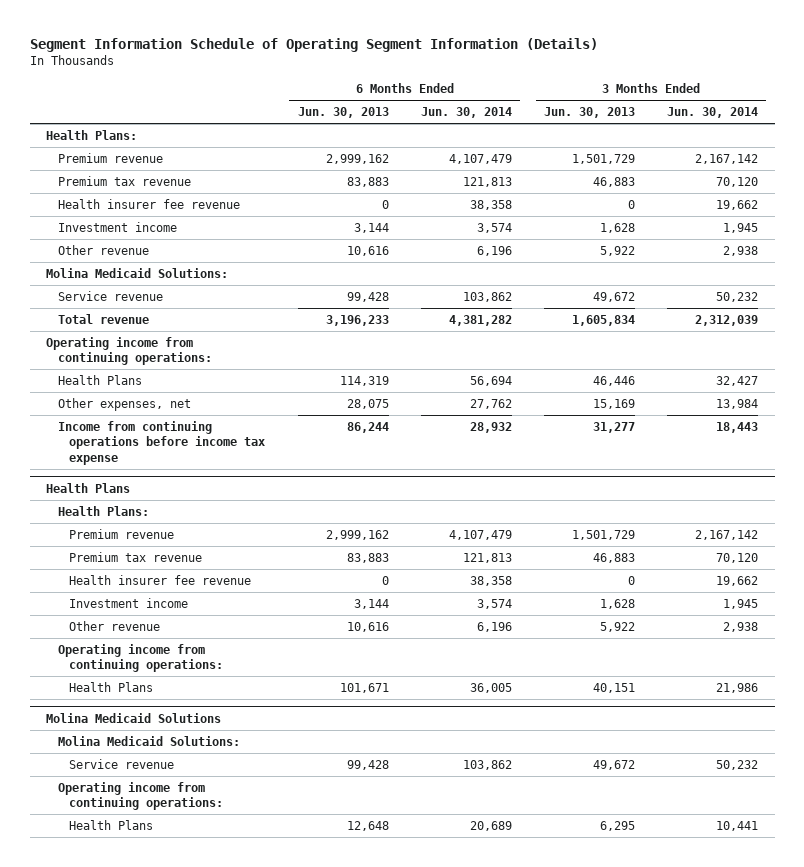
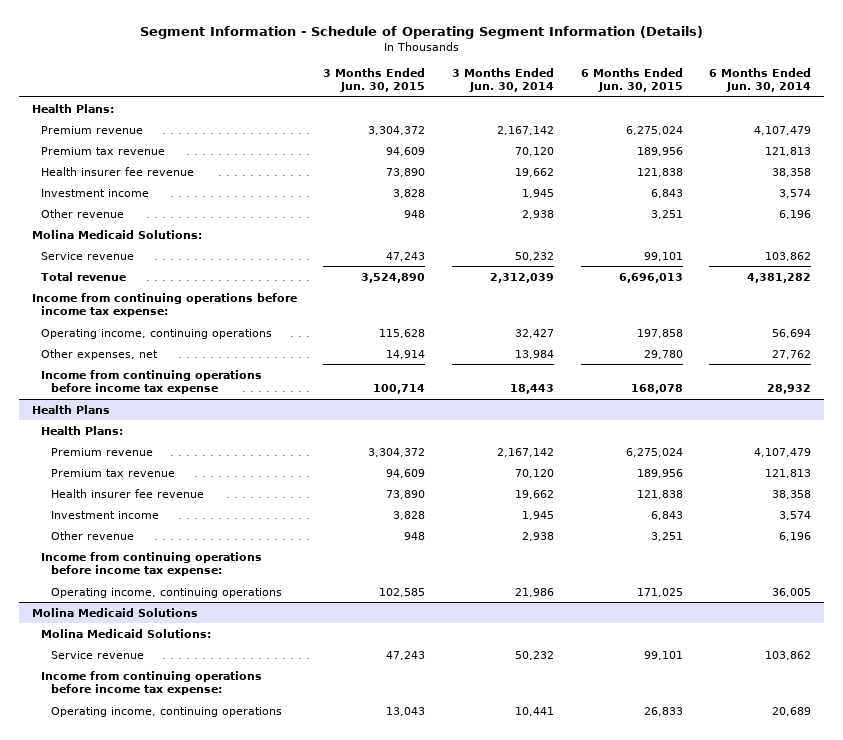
[29,37,598,52] Segment Information Schedule of Operating Segment Information (Details) -> [139,25,703,39] Segment Information - Schedule of Operating Segment Information (Details)
[297,107,389,119] Jun. 30, 2013 -> none
[544,107,636,119] Jun. 30, 2013 -> none
none -> [323,67,426,93] 3 Months Ended Jun. 30, 2015
none -> [580,67,683,93] 6 Months Ended Jun. 30, 2015
[46,336,212,366] Operating income from continuing operations: -> [31,292,297,318] Income from continuing operations before income tax expense:
[57,374,142,385] Health Plans -> [41,328,273,339] Operating income, continuing operations
[57,643,224,673] Operating income from continuing operations: -> [41,551,263,577] Income from continuing operations before income tax expense:
[69,681,154,692] Health Plans -> [50,587,282,598] Operating income, continuing operations
[57,781,224,811] Operating income from continuing operations: -> [41,670,263,696] Income from continuing operations before income tax expense:
[69,819,154,830] Health Plans -> [50,706,282,717] Operating income, continuing operations

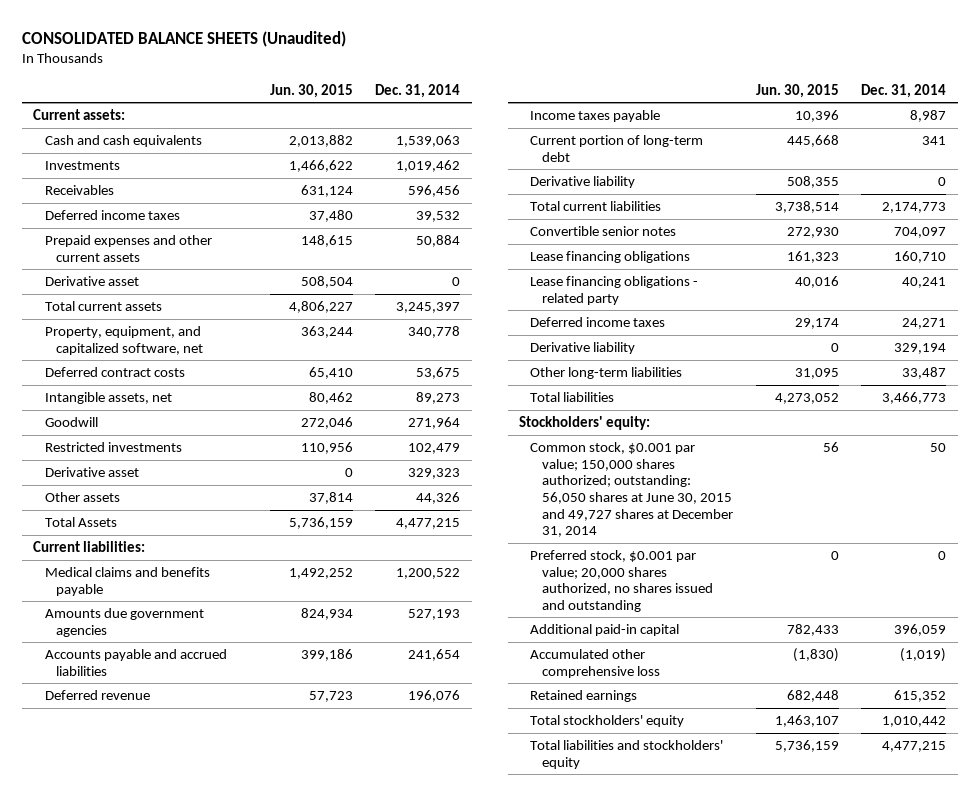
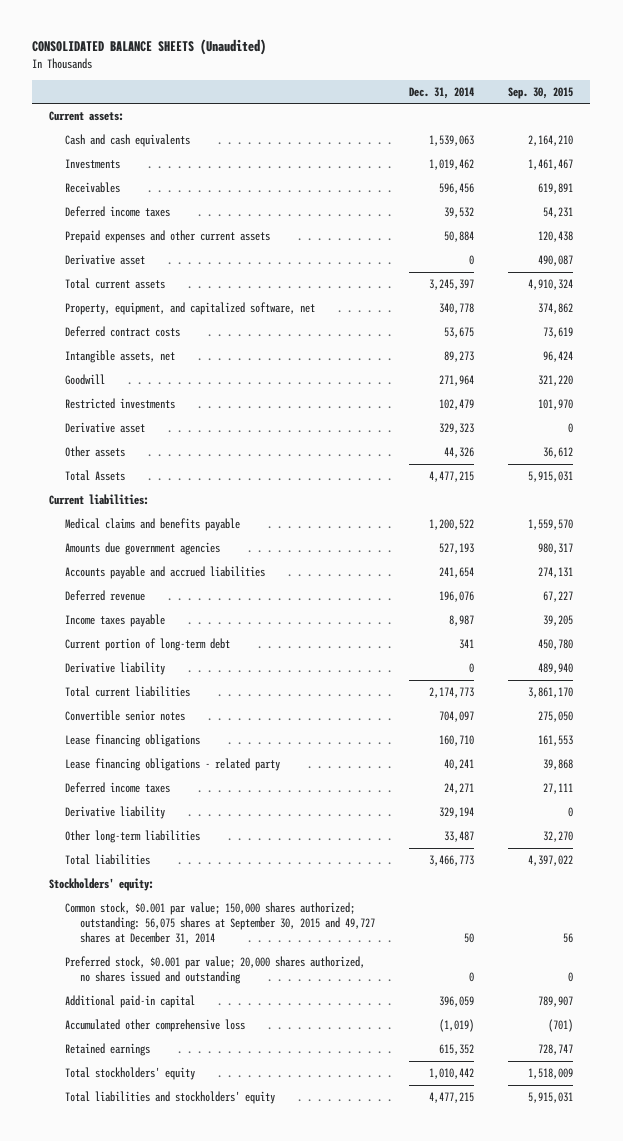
[269,83,353,98] Jun. 30, 2015 -> none
none -> [508,86,574,99] Sep. 30, 2015
[530,441,733,538] Common stock, $0.001 par value; 150,000 shares authorized; outstanding: 56,050 shares at June 30, 2015 and 49,727 shares at December 31, 2014 -> [64,902,376,945] Common stock, $0.001 par value; 150,000 shares authorized; outstanding: 56,075 shares at September 30, 2015 and 49,727 shares at December 31, 2014

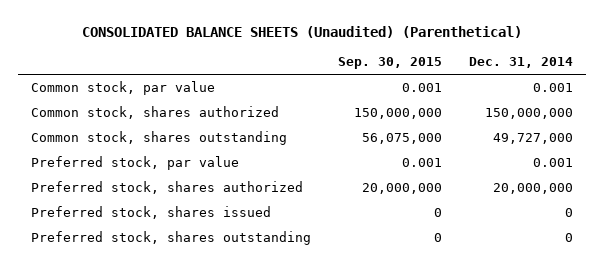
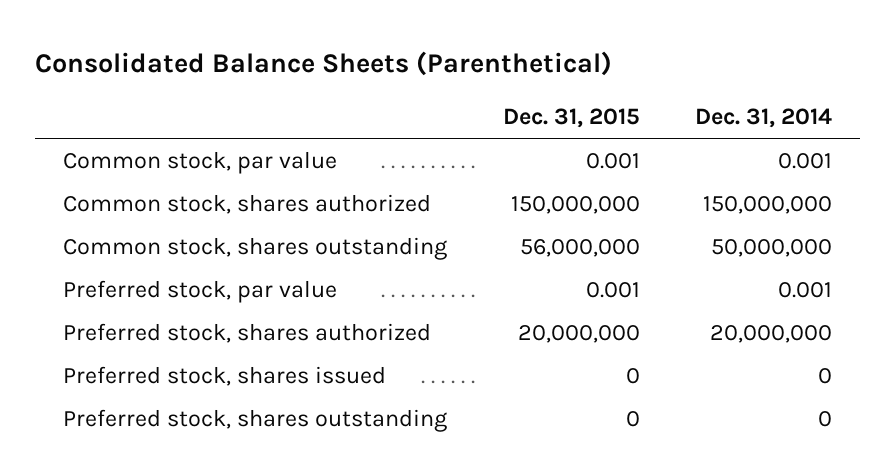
[82,26,523,39] CONSOLIDATED BALANCE SHEETS (Unaudited) (Parenthetical) -> [35,50,613,76] Consolidated Balance Sheets (Parenthetical)
[338,57,443,70] Sep. 30, 2015 -> none
none -> [502,108,640,129] Dec. 31, 2015
[492,132,573,144] 49,727,000 -> [711,239,833,258] 50,000,000

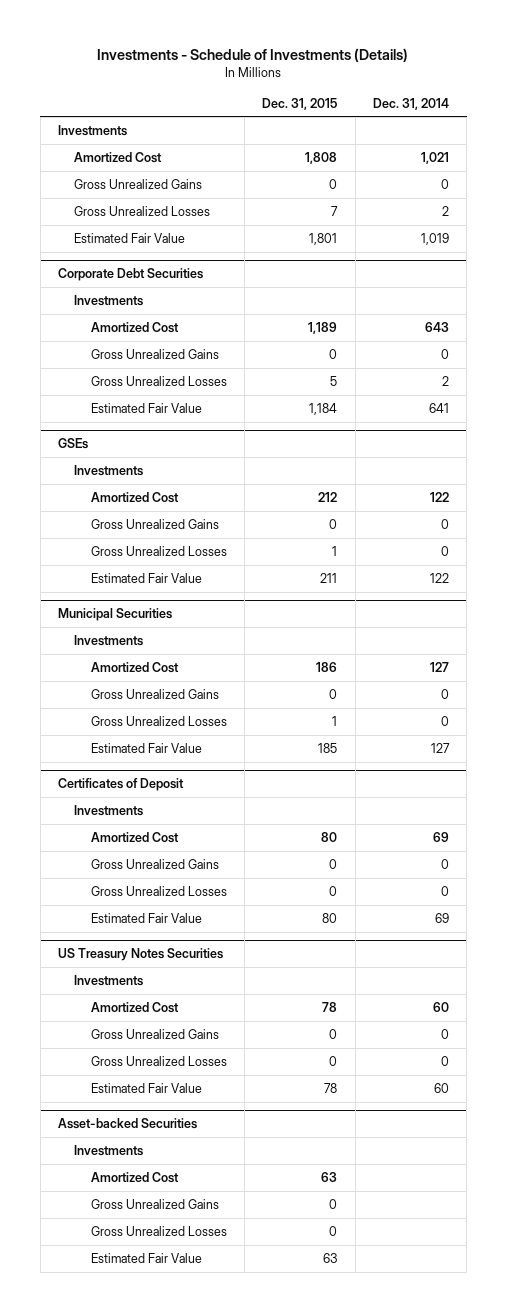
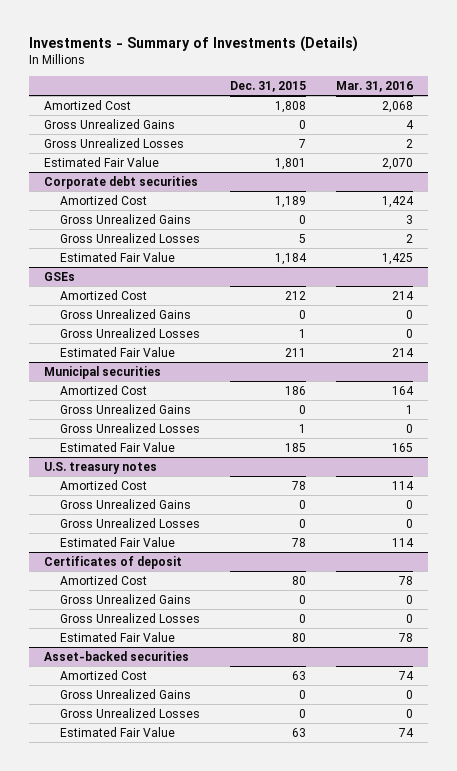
[97,48,409,63] Investments - Schedule of Investments (Details) -> [29,35,359,52] Investments - Summary of Investments (Details)
[372,97,449,110] Dec. 31, 2014 -> none
none -> [336,81,414,93] Mar. 31, 2016
[58,124,128,136] Investments -> none
[74,294,144,306] Investments -> none
[58,268,204,282] Corporate Debt Securities -> [44,175,199,189] Corporate debt securities
[74,464,144,476] Investments -> none
[74,634,144,646] Investments -> none
[58,608,173,622] Municipal Securities -> [44,365,162,379] Municipal securities
[58,778,185,792] Certificates of Deposit -> none
[74,804,144,816] Investments -> none
[90,831,179,843] Amortized Cost -> none
[90,858,219,869] Gross Unrealized Gains -> none
[90,885,227,896] Gross Unrealized Losses -> none
[90,912,202,923] Estimated Fair Value -> none
[74,974,144,986] Investments -> none
[58,948,224,962] US Treasury Notes Securities -> [44,461,158,474] U.S. treasury notes
[74,1144,144,1156] Investments -> none
none -> [44,555,183,569] Certificates of deposit
none -> [60,574,148,585] Amortized Cost
none -> [60,593,192,604] Gross Unrealized Gains
none -> [60,612,201,623] Gross Unrealized Losses
none -> [60,631,176,642] Estimated Fair Value
[58,1118,198,1130] Asset-backed Securities -> [44,650,190,661] Asset-backed securities

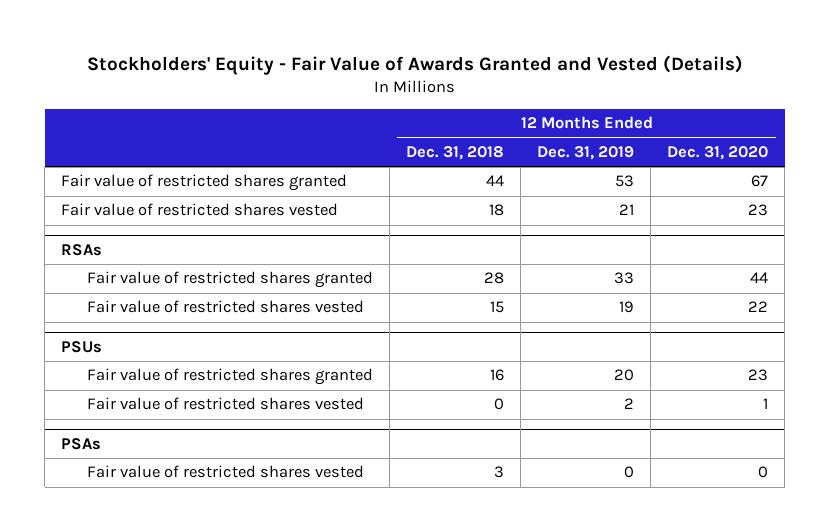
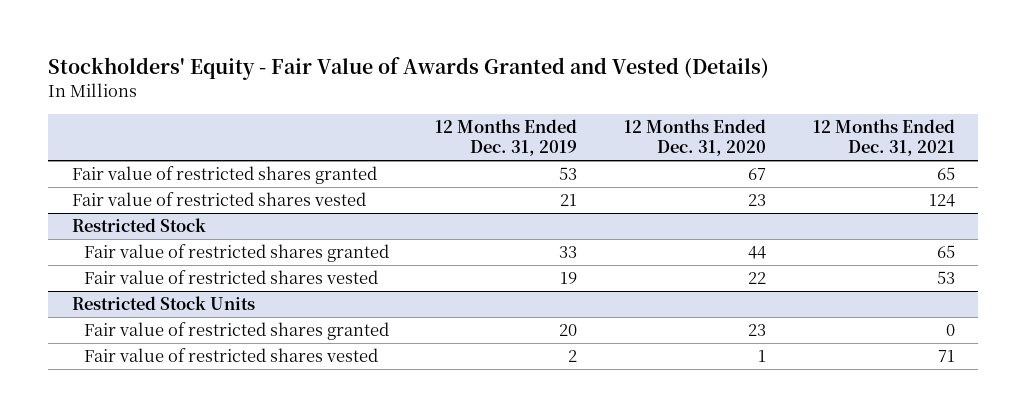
[405,145,504,160] Dec. 31, 2018 -> none
none -> [812,118,955,157] 12 Months Ended Dec. 31, 2021
[61,243,103,256] RSAs -> [71,218,206,233] Restricted Stock
[61,340,103,353] PSUs -> [71,296,255,311] Restricted Stock Units
[61,437,102,450] PSAs -> none
[86,465,364,479] Fair value of restricted shares vested -> none

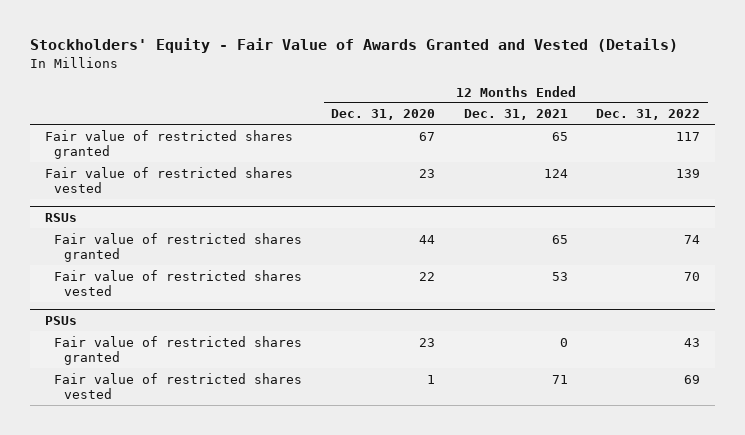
[435,118,578,157] 12 Months Ended Dec. 31, 2019 -> none
none -> [596,109,701,121] Dec. 31, 2022
[71,218,206,233] Restricted Stock -> [44,213,77,223] RSUs
[71,296,255,311] Restricted Stock Units -> none
none -> [44,316,77,326] PSUs

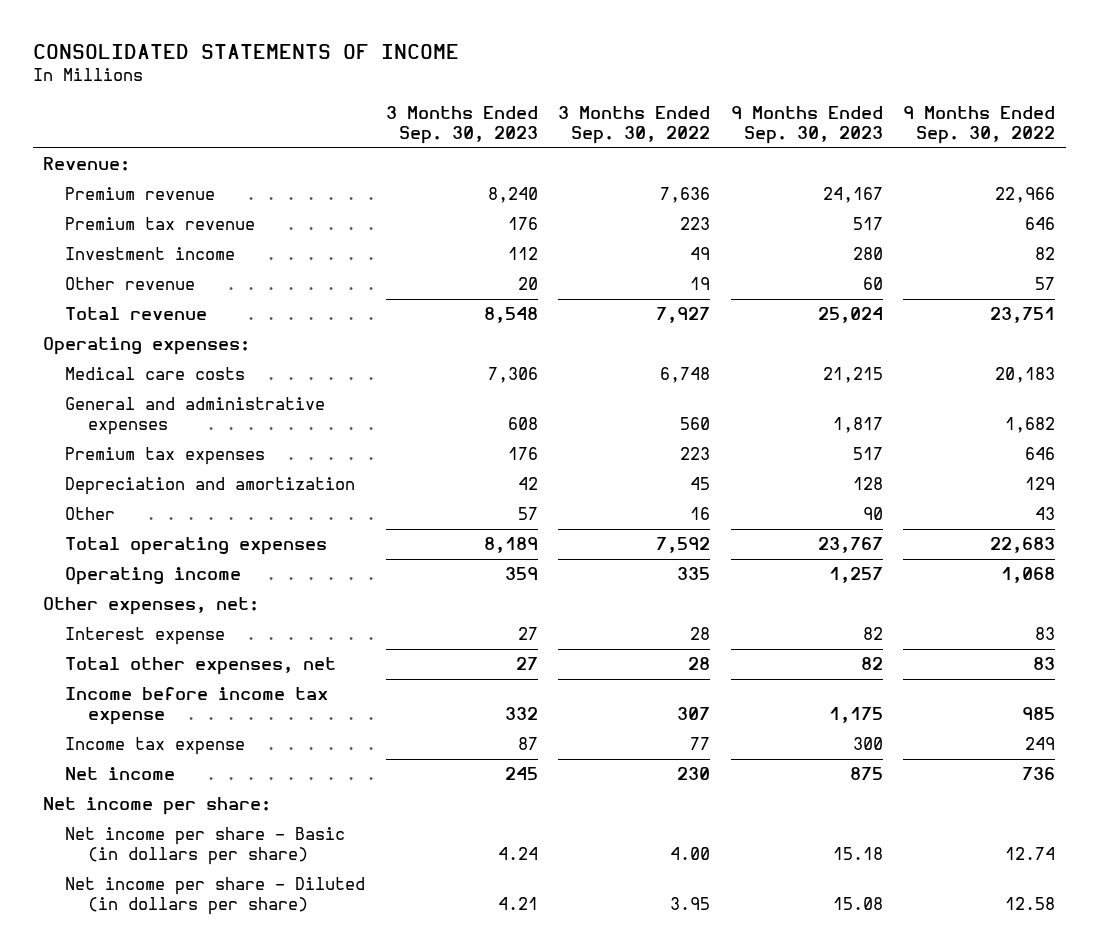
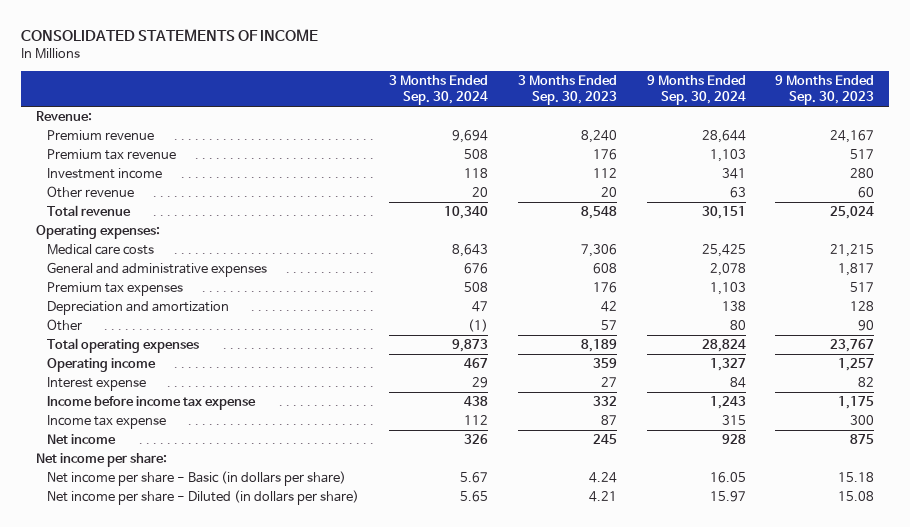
[558,105,711,145] 3 Months Ended Sep. 30, 2022 -> none
[903,105,1056,145] 9 Months Ended Sep. 30, 2022 -> none
none -> [388,75,488,106] 3 Months Ended Sep. 30, 2024
none -> [646,75,746,106] 9 Months Ended Sep. 30, 2024
[42,597,259,616] Other expenses, net: -> none
[65,657,337,676] Total other expenses, net -> none

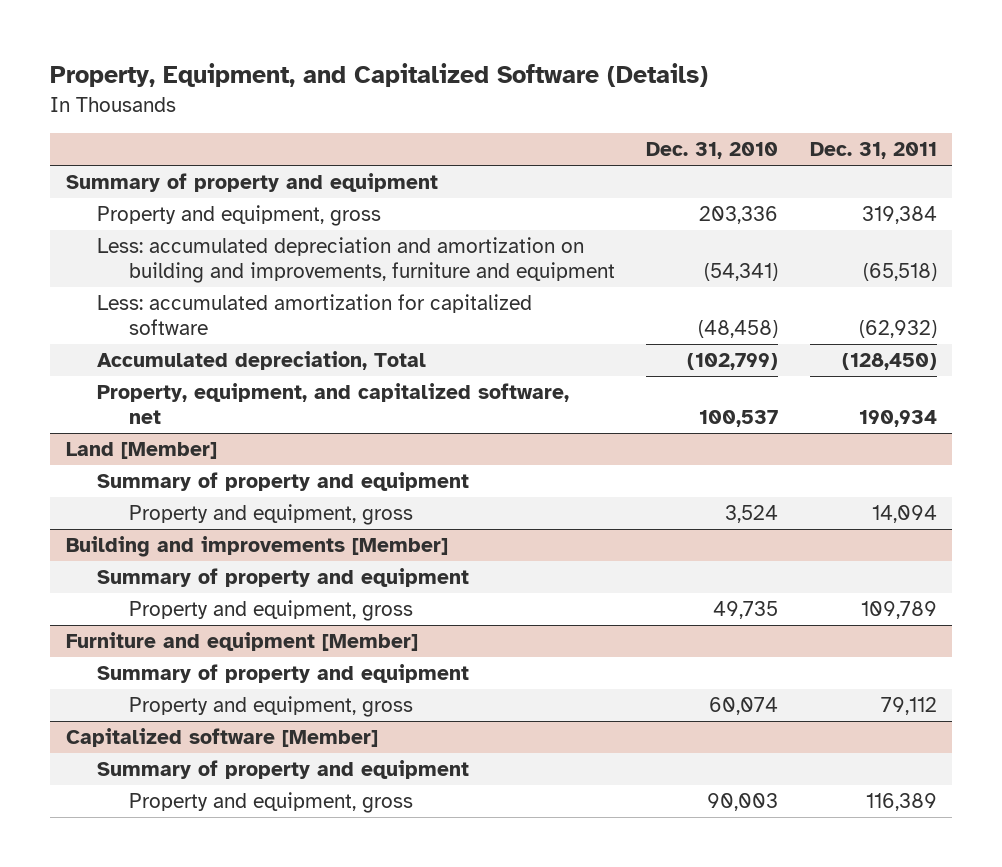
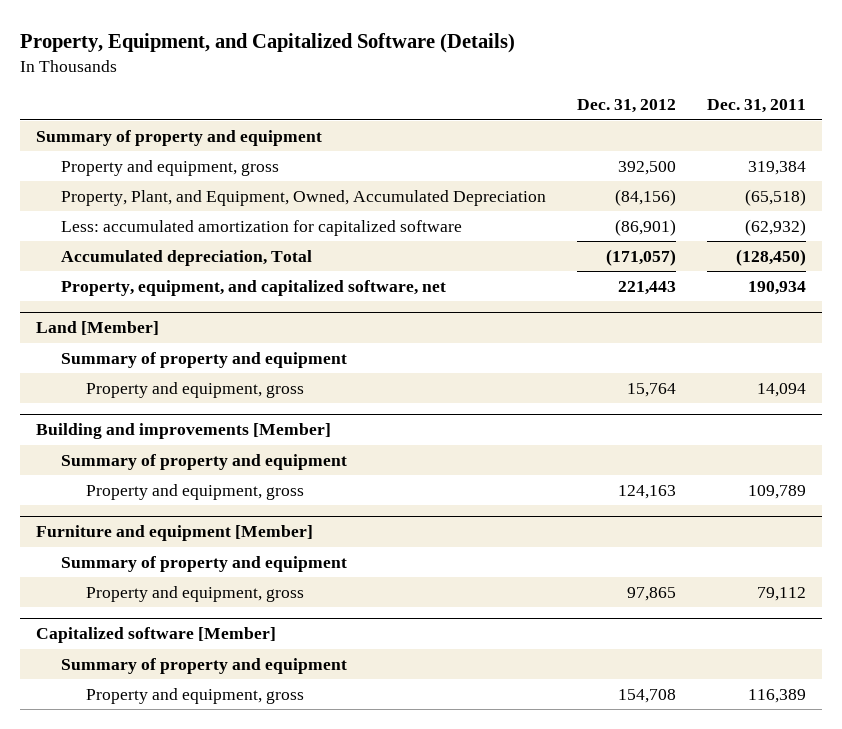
[646,142,779,160] Dec. 31, 2010 -> none
none -> [577,99,677,114] Dec. 31, 2012
[97,237,615,284] Less: accumulated depreciation and amortization on building and improvements, furniture and equipment -> [61,189,547,206] Property, Plant, and Equipment, Owned, Accumulated Depreciation

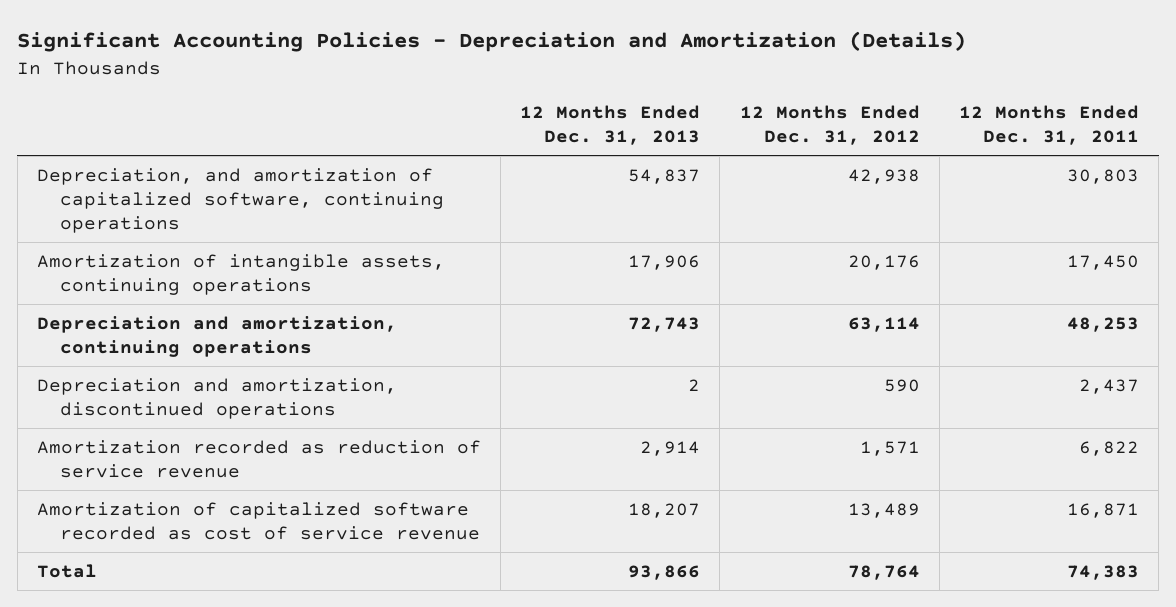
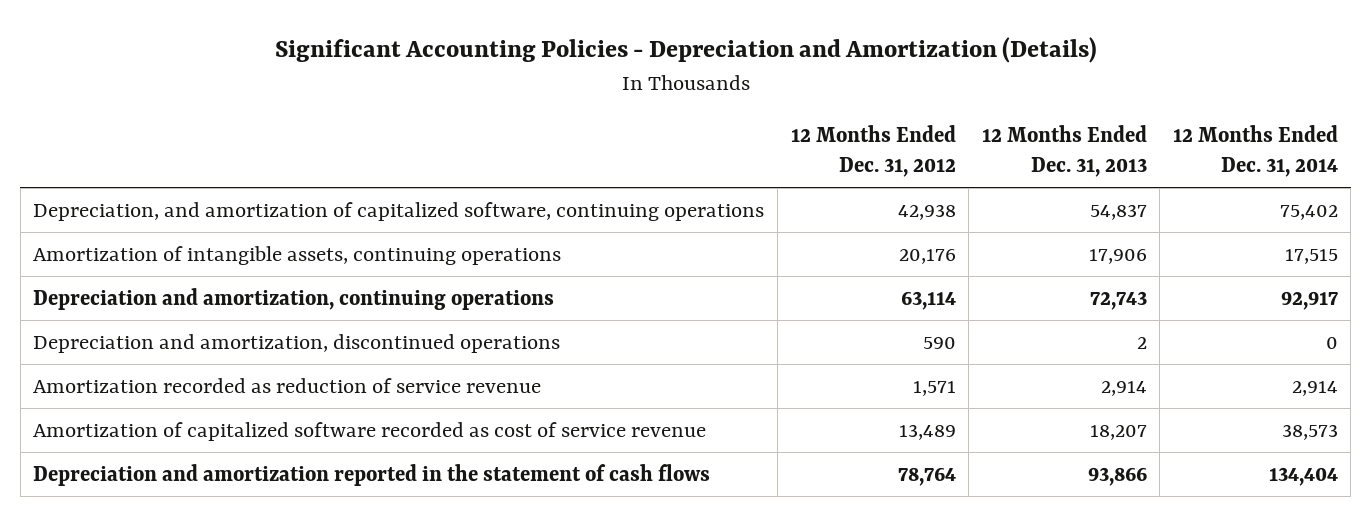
[959,104,1140,145] 12 Months Ended Dec. 31, 2011 -> none
none -> [1172,125,1338,178] 12 Months Ended Dec. 31, 2014
[36,563,97,578] Total -> [33,463,711,486] Depreciation and amortization reported in the statement of cash flows

